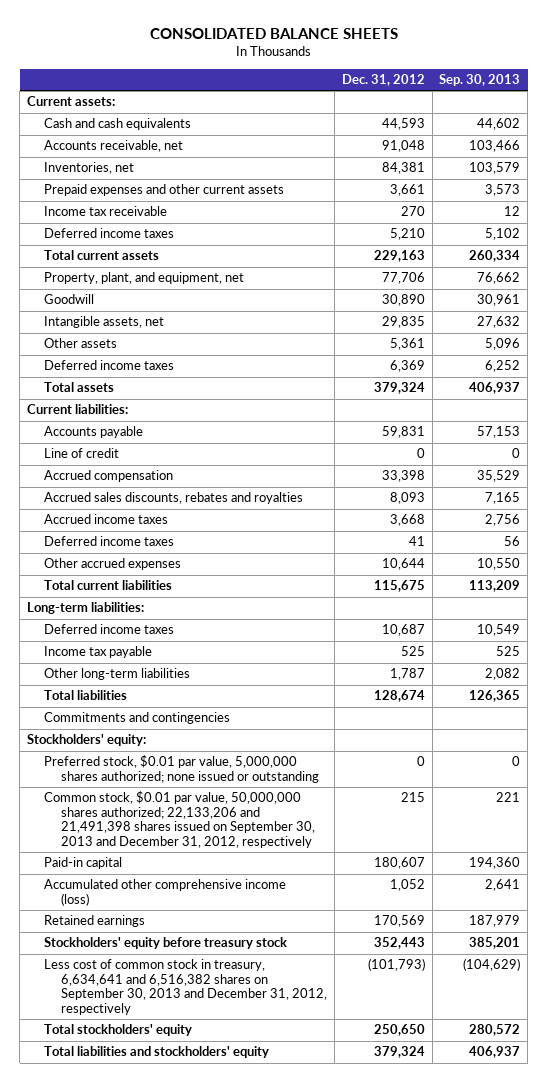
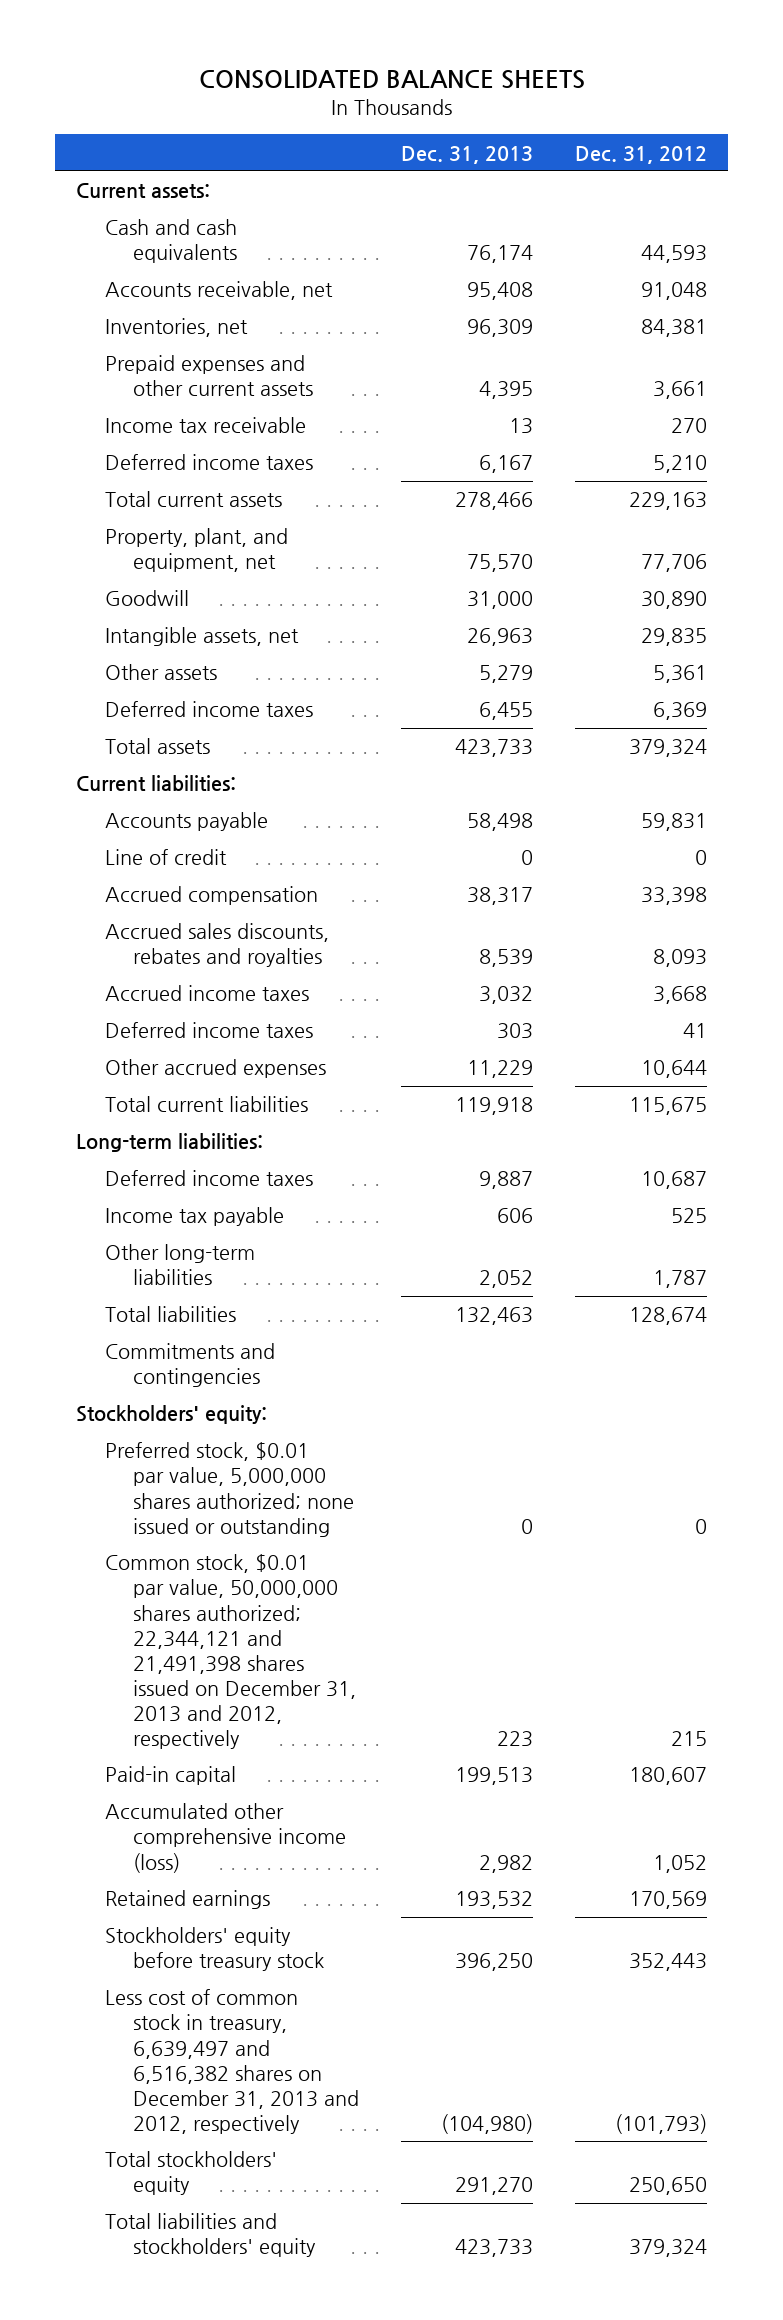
[439,73,521,86] Sep. 30, 2013 -> none
none -> [401,145,534,164] Dec. 31, 2013
[43,791,315,848] Common stock, $0.01 par value, 50,000,000 shares authorized; 22,133,206 and 21,491,398 shares issued on September 30, 2013 and December 31, 2012, respectively -> [104,1554,357,1749] Common stock, $0.01 par value, 50,000,000 shares authorized; 22,344,121 and 21,491,398 shares issued on December 31, 2013 and 2012, respectively
[43,959,327,1015] Less cost of common stock in treasury, 6,634,641 and 6,516,382 shares on September 30, 2013 and December 31, 2012, respectively -> [104,1989,360,2134] Less cost of common stock in treasury, 6,639,497 and 6,516,382 shares on December 31, 2013 and 2012, respectively

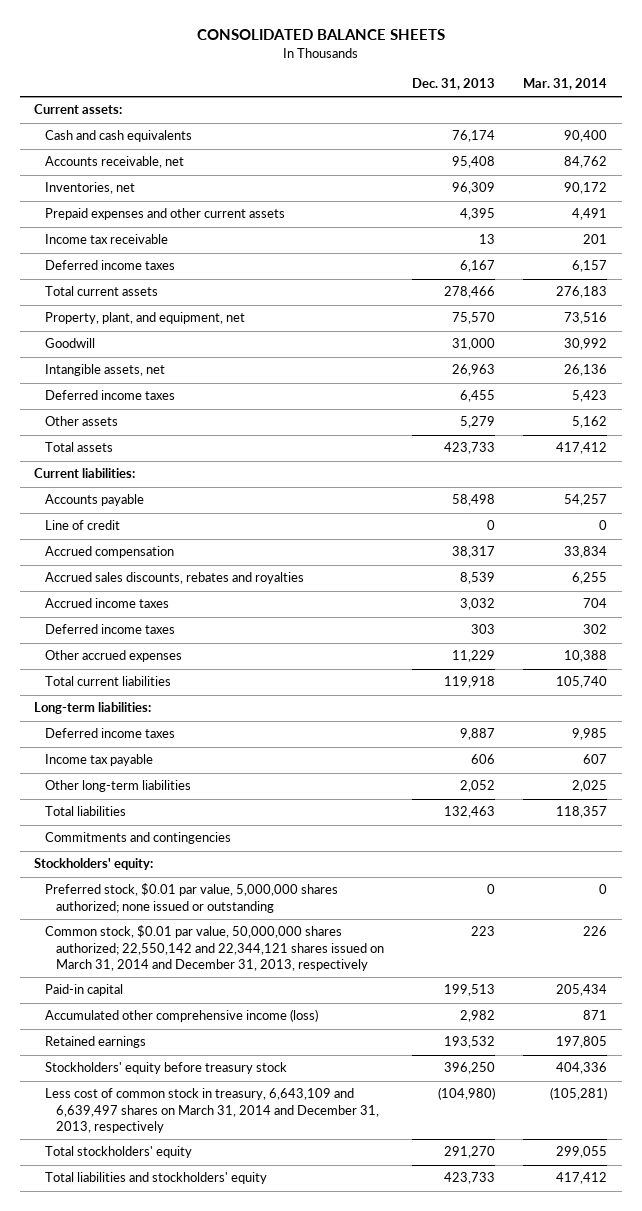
[574,145,707,164] Dec. 31, 2012 -> none
none -> [523,78,608,91] Mar. 31, 2014
[104,664,217,681] Other assets -> [45,416,119,427] Other assets
[104,1554,357,1749] Common stock, $0.01 par value, 50,000,000 shares authorized; 22,344,121 and 21,491,398 shares issued on December 31, 2013 and 2012, respectively -> [45,925,384,971] Common stock, $0.01 par value, 50,000,000 shares authorized; 22,550,142 and 22,344,121 shares issued on March 31, 2014 and December 31, 2013, respectively
[104,1989,360,2134] Less cost of common stock in treasury, 6,639,497 and 6,516,382 shares on December 31, 2013 and 2012, respectively -> [45,1088,379,1133] Less cost of common stock in treasury, 6,643,109 and 6,639,497 shares on March 31, 2014 and December 31, 2013, respectively

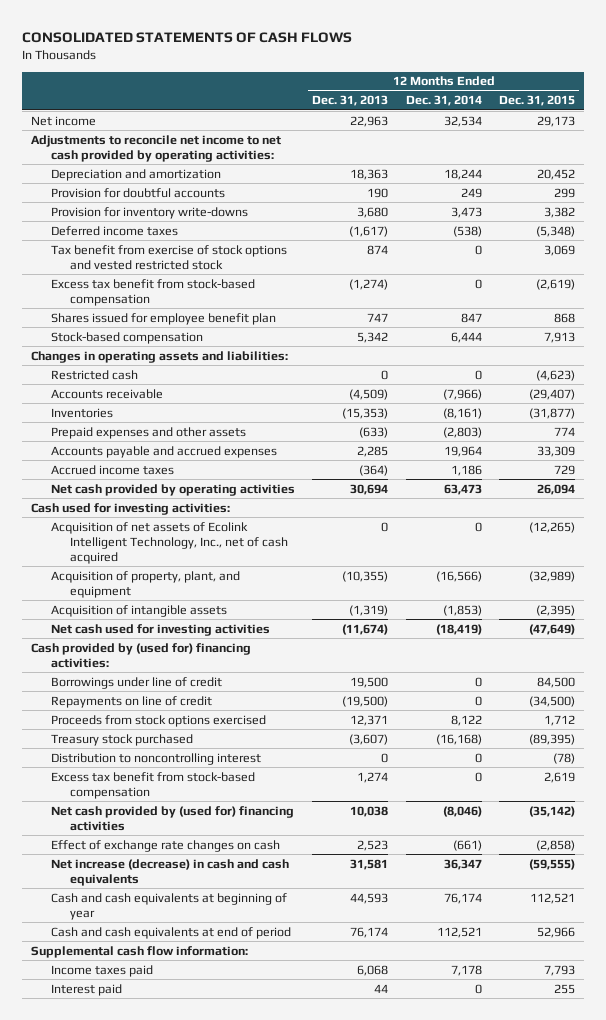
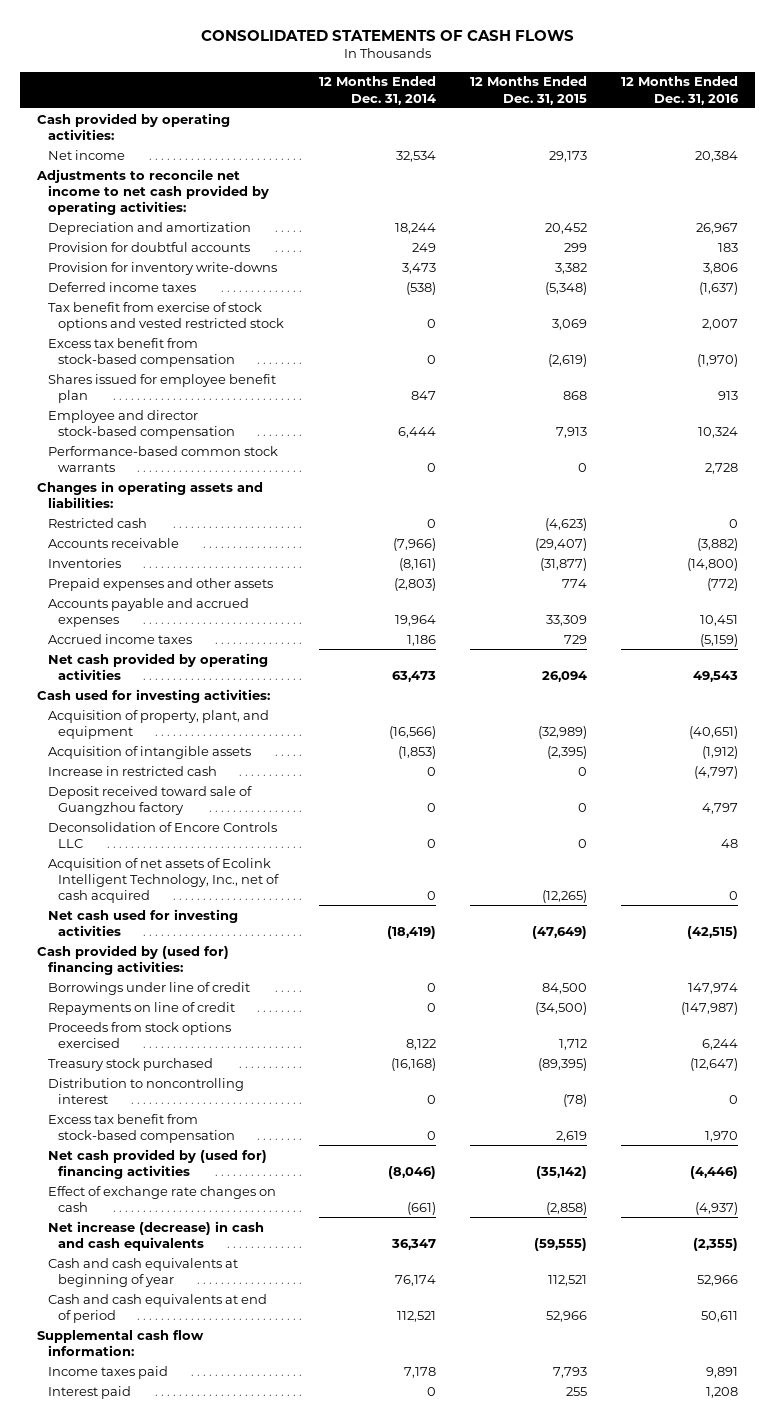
[312,95,389,107] Dec. 31, 2013 -> none
none -> [621,76,740,105] 12 Months Ended Dec. 31, 2016
none -> [37,112,231,140] Cash provided by operating activities:
[50,331,203,344] Stock-based compensation -> [47,409,236,439] Employee and director stock-based compensation
none -> [47,445,278,472] Performance-based common stock warrants
none -> [47,765,217,776] Increase in restricted cash
none -> [47,785,252,815] Deposit received toward sale of Guangzhou factory
none -> [47,821,277,848] Deconsolidation of Encore Controls LLC
[50,521,289,564] Acquisition of net assets of Ecolink Intelligent Technology, Inc., net of cash acquired -> [47,857,280,904] Acquisition of net assets of Ecolink Intelligent Technology, Inc., net of cash acquired

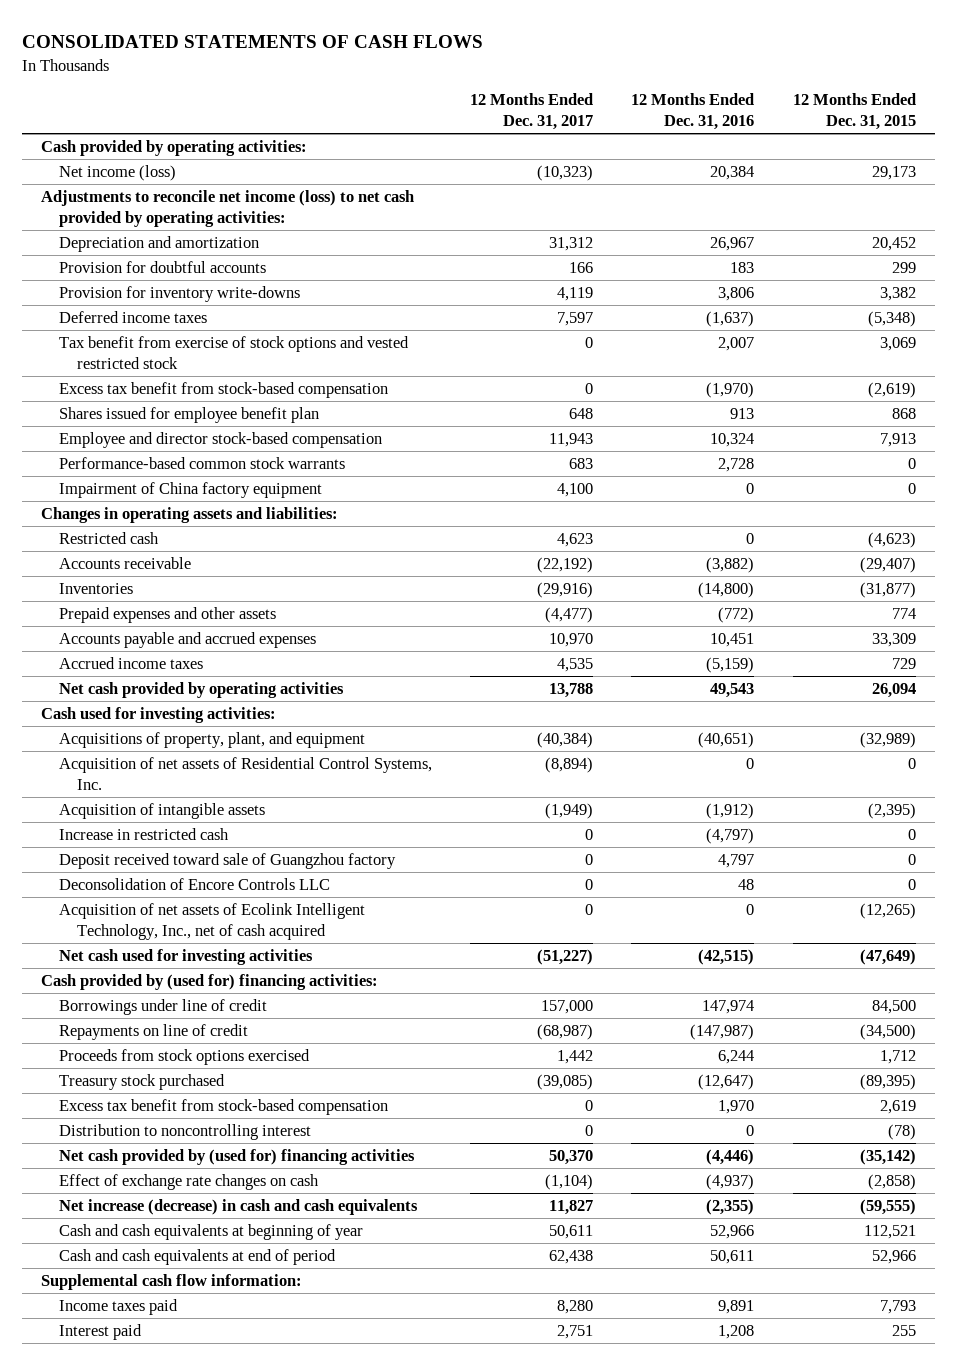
[318,76,436,105] 12 Months Ended Dec. 31, 2014 -> none
none -> [470,93,594,130] 12 Months Ended Dec. 31, 2017
[47,149,125,160] Net income -> [58,165,176,182] Net income (loss)
[36,168,269,216] Adjustments to reconcile net income to net cash provided by operating activities: -> [41,190,415,227] Adjustments to reconcile net income (loss) to net cash provided by operating activities:
none -> [58,482,322,499] Impairment of China factory equipment
[47,709,269,739] Acquisition of property, plant, and equipment -> [58,732,365,749] Acquisitions of property, plant, and equipment
none -> [58,757,432,790] Acquisition of net assets of Residential Control Systems, Inc.
[47,1077,244,1104] Distribution to noncontrolling interest -> [58,1124,311,1141] Distribution to noncontrolling interest

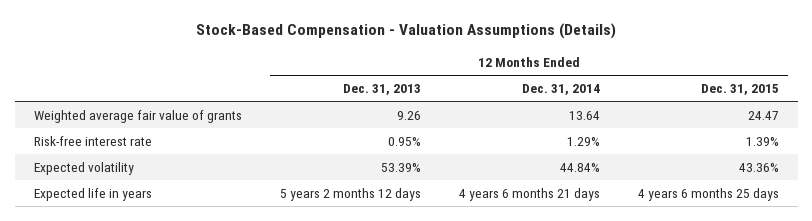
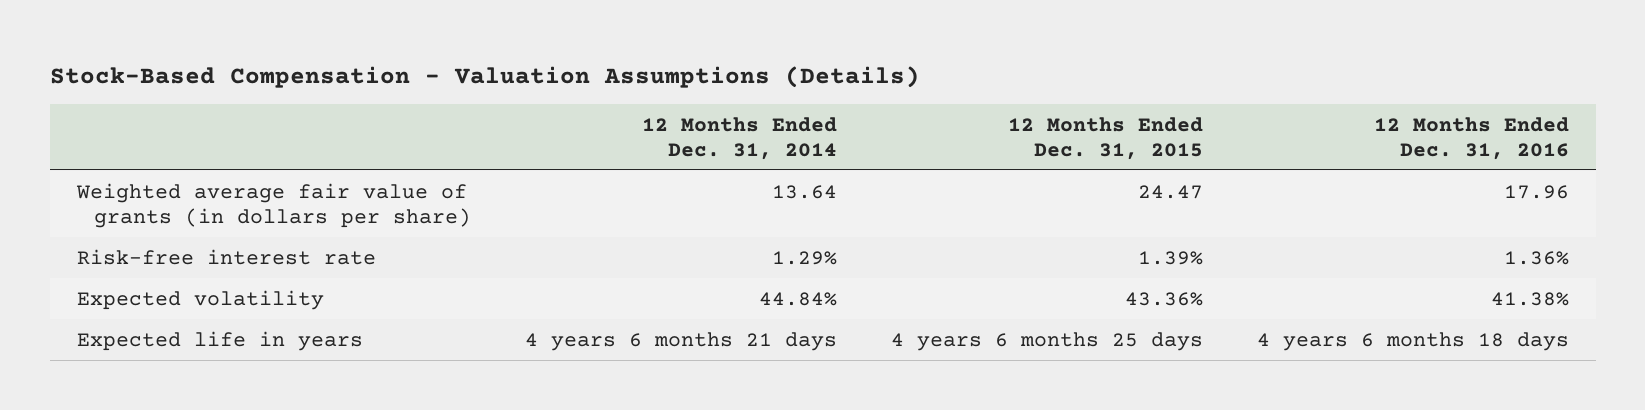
[342,84,421,96] Dec. 31, 2013 -> none
none -> [1373,116,1569,160] 12 Months Ended Dec. 31, 2016
[33,109,242,123] Weighted average fair value of grants -> [75,182,471,228] Weighted average fair value of grants (in dollars per share)

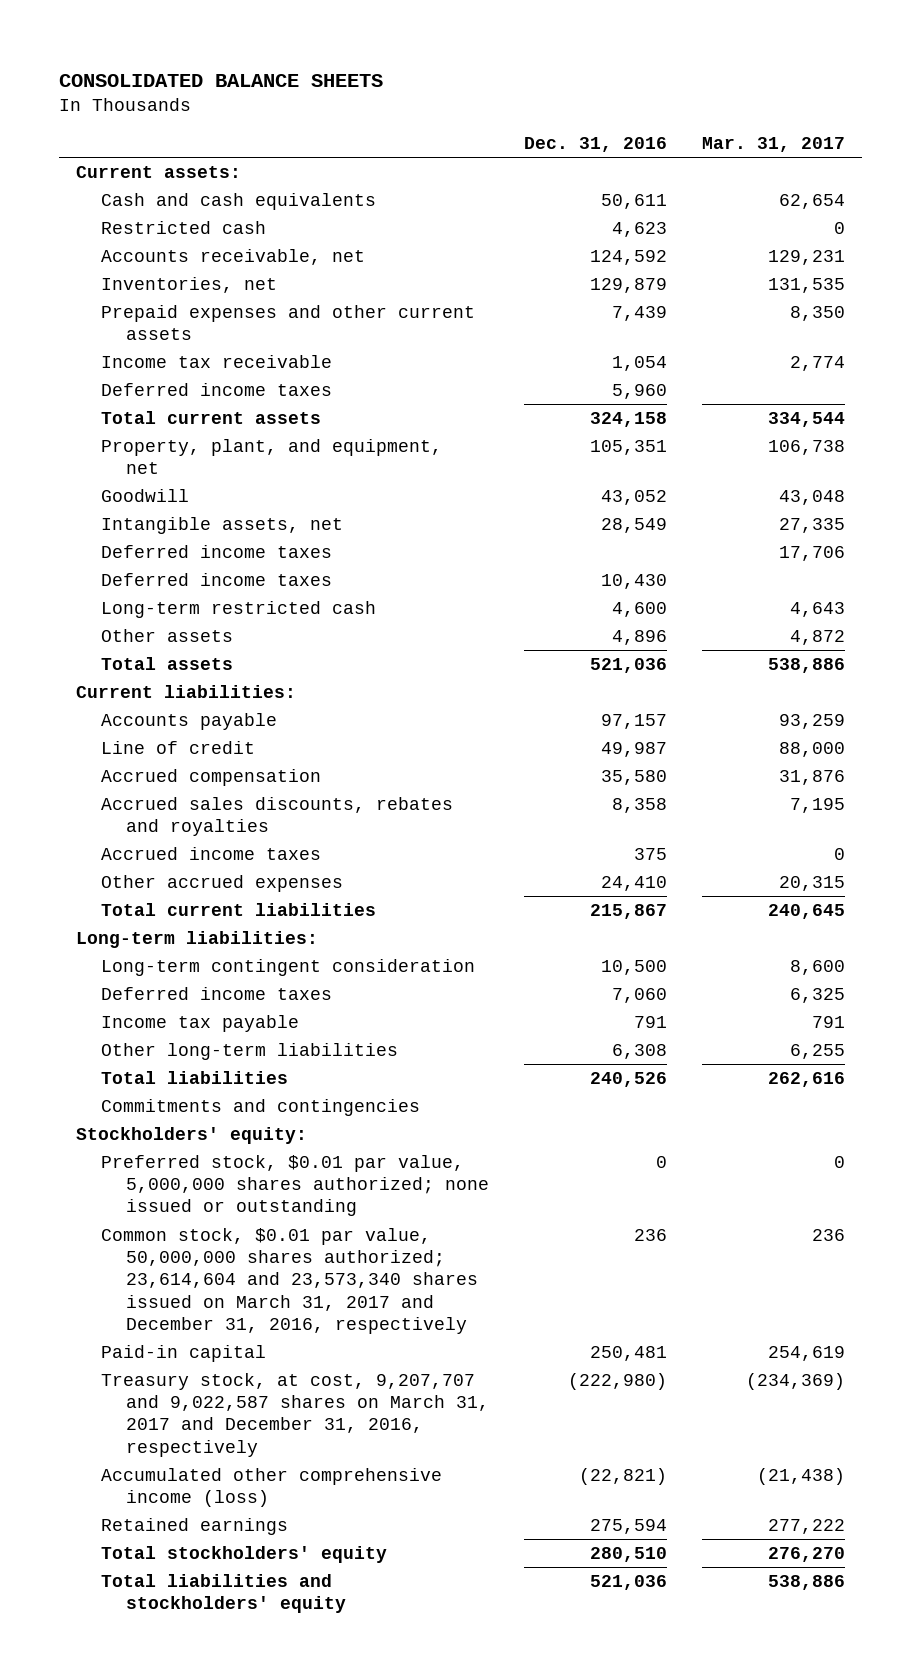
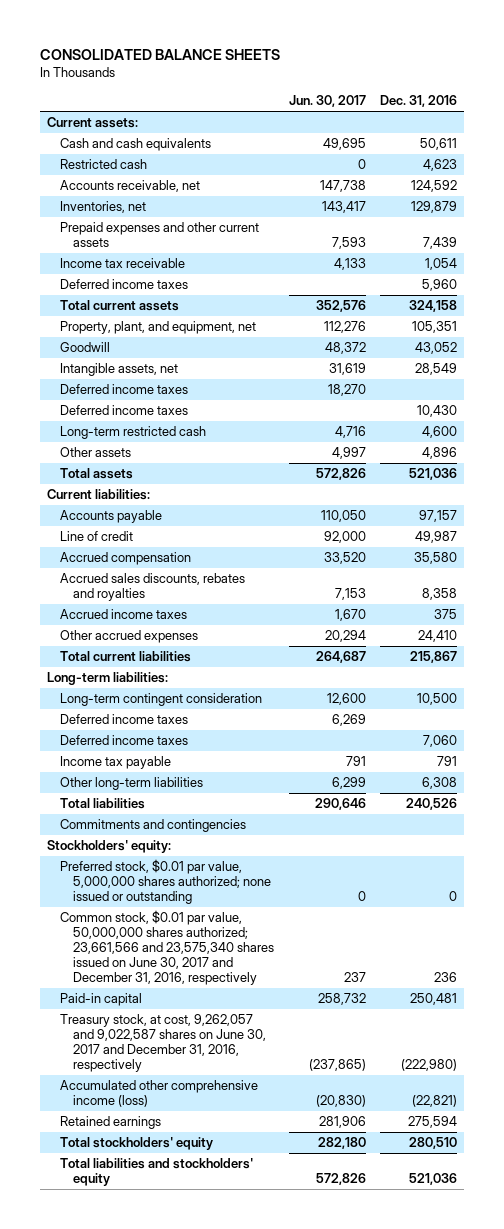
[701,136,845,152] Mar. 31, 2017 -> none
none -> [288,95,366,108] Jun. 30, 2017
none -> [60,714,189,725] Deferred income taxes
[101,1227,479,1334] Common stock, $0.01 par value, 50,000,000 shares authorized; 23,614,604 and 23,573,340 shares issued on March 31, 2017 and December 31, 2016, respectively -> [60,910,275,986] Common stock, $0.01 par value, 50,000,000 shares authorized; 23,661,566 and 23,575,340 shares issued on June 30, 2017 and December 31, 2016, respectively
[101,1372,490,1457] Treasury stock, at cost, 9,207,707 and 9,022,587 shares on March 31, 2017 and December 31, 2016, respectively -> [60,1014,267,1073] Treasury stock, at cost, 9,262,057 and 9,022,587 shares on June 30, 2017 and December 31, 2016, respectively

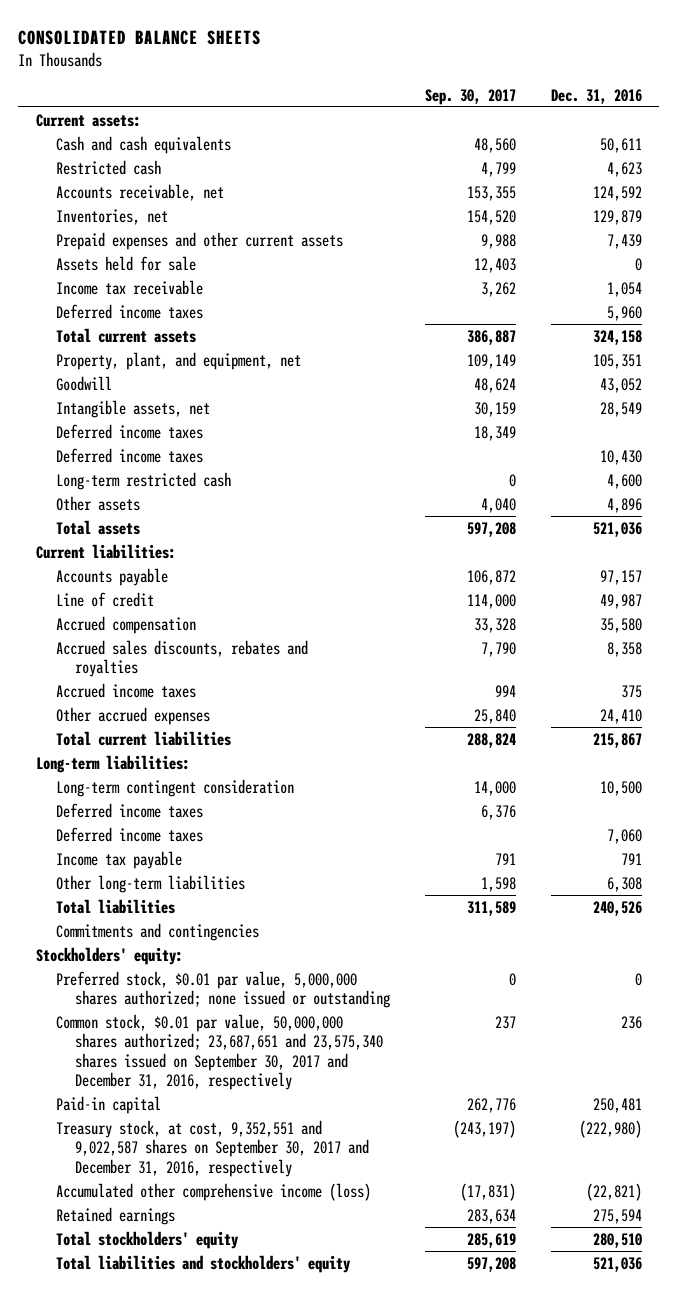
[288,95,366,108] Jun. 30, 2017 -> none
none -> [424,88,516,105] Sep. 30, 2017
none -> [55,255,196,271] Assets held for sale
[60,910,275,986] Common stock, $0.01 par value, 50,000,000 shares authorized; 23,661,566 and 23,575,340 shares issued on June 30, 2017 and December 31, 2016, respectively -> [55,1013,384,1090] Common stock, $0.01 par value, 50,000,000 shares authorized; 23,687,651 and 23,575,340 shares issued on September 30, 2017 and December 31, 2016, respectively
[60,1014,267,1073] Treasury stock, at cost, 9,262,057 and 9,022,587 shares on June 30, 2017 and December 31, 2016, respectively -> [55,1119,370,1177] Treasury stock, at cost, 9,352,551 and 9,022,587 shares on September 30, 2017 and December 31, 2016, respectively

